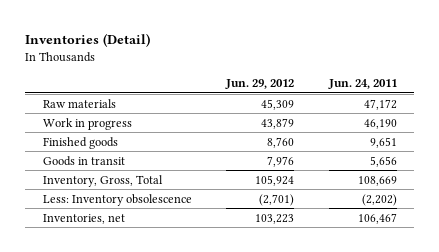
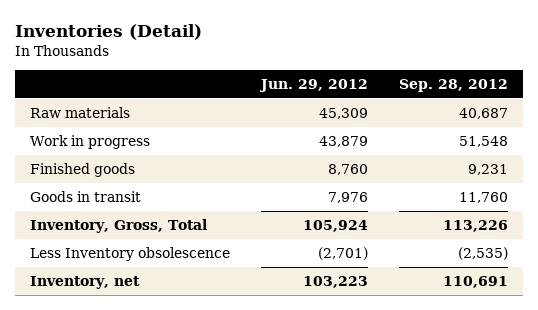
[327,79,397,90] Jun. 24, 2011 -> none
none -> [398,78,508,92] Sep. 28, 2012
[42,193,192,206] Less: Inventory obsolescence -> [29,247,230,262] Less Inventory obsolescence
[42,213,125,224] Inventories, net -> [29,276,140,290] Inventory, net

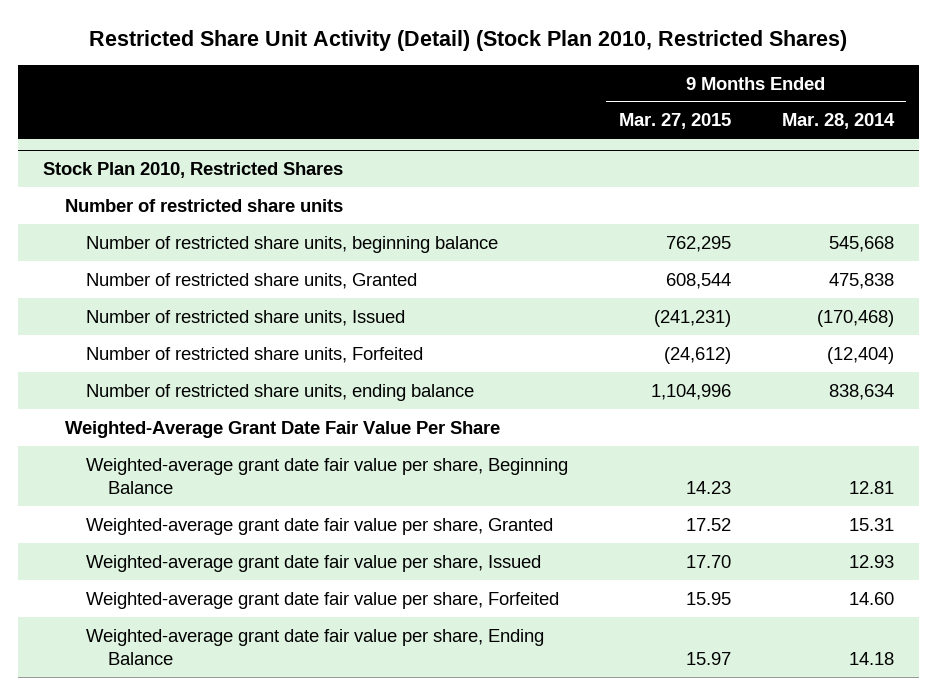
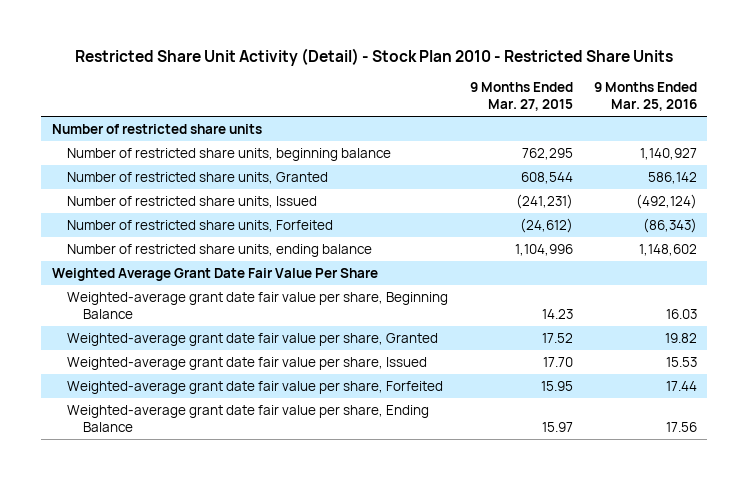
[89,30,848,52] Restricted Share Unit Activity (Detail) (Stock Plan 2010, Restricted Shares) -> [75,47,674,66] Restricted Share Unit Activity (Detail) - Stock Plan 2010 - Restricted Share Units
[781,113,895,130] Mar. 28, 2014 -> none
none -> [593,82,697,112] 9 Months Ended Mar. 25, 2016
[43,162,344,179] Stock Plan 2010, Restricted Shares -> none
[64,420,500,438] Weighted-Average Grant Date Fair Value Per Share -> [51,268,378,282] Weighted Average Grant Date Fair Value Per Share

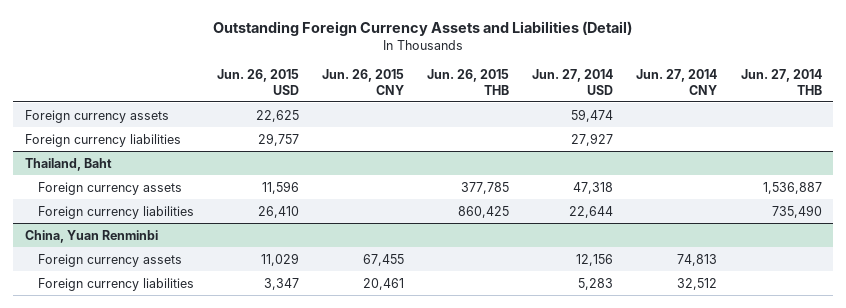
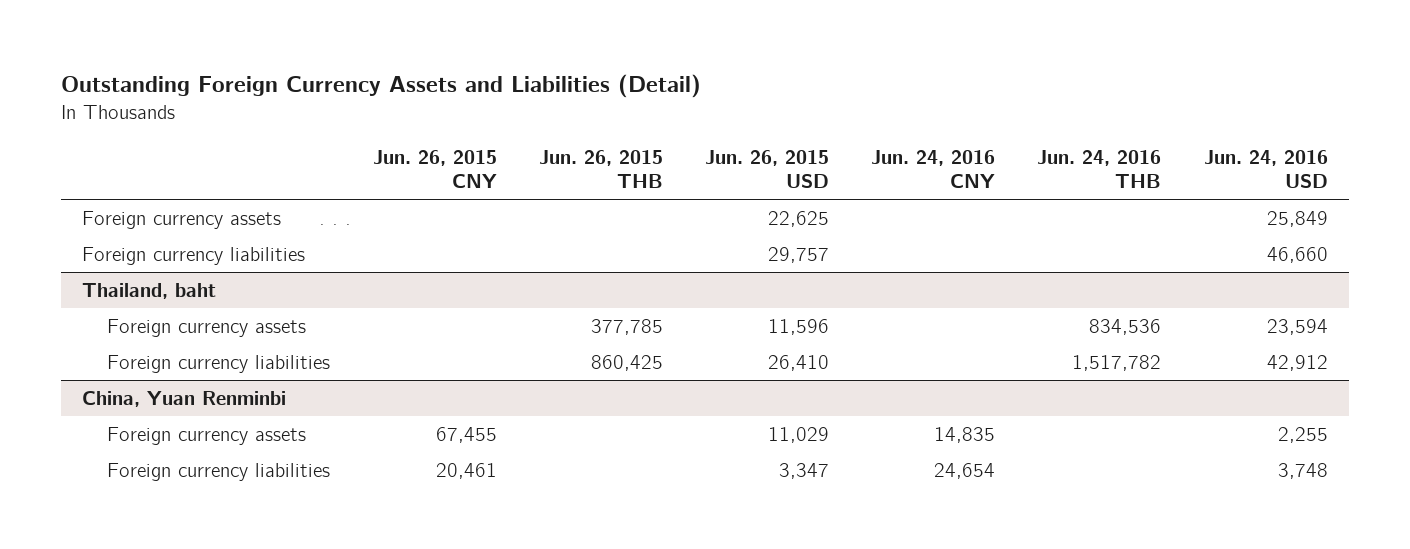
[532,69,614,95] Jun. 27, 2014 USD -> none
[636,69,718,95] Jun. 27, 2014 CNY -> none
[740,69,822,95] Jun. 27, 2014 THB -> none
none -> [871,149,996,189] Jun. 24, 2016 CNY
none -> [1037,149,1162,189] Jun. 24, 2016 THB
none -> [1203,149,1328,189] Jun. 24, 2016 USD
[24,157,112,171] Thailand, Baht -> [82,282,217,299] Thailand, baht

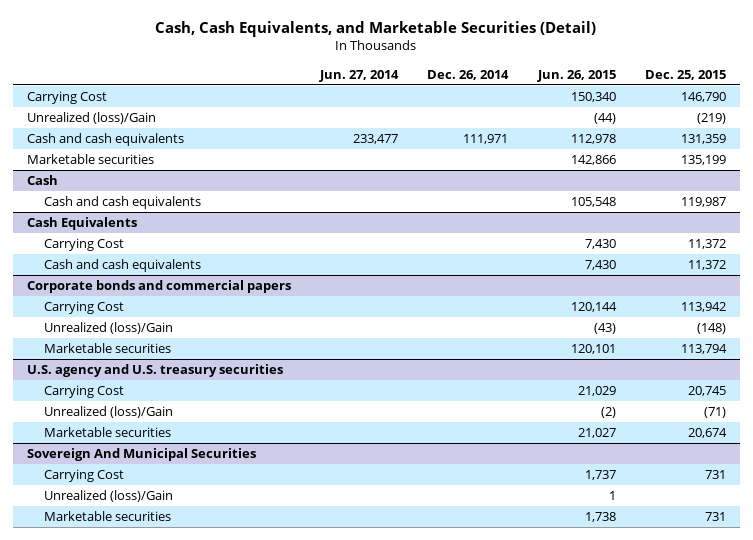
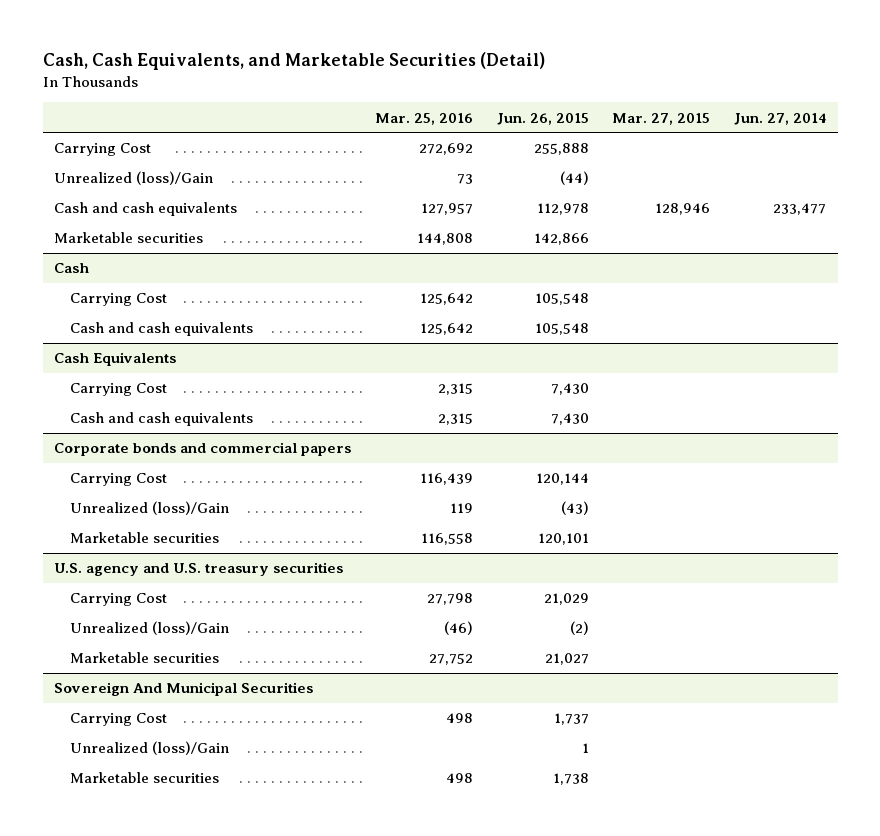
[427,69,510,80] Dec. 26, 2014 -> none
[644,69,726,80] Dec. 25, 2015 -> none
none -> [375,112,474,125] Mar. 25, 2016
none -> [612,112,711,125] Mar. 27, 2015
[570,92,616,103] 150,340 -> [533,143,589,156] 255,888
none -> [69,293,167,307] Carrying Cost

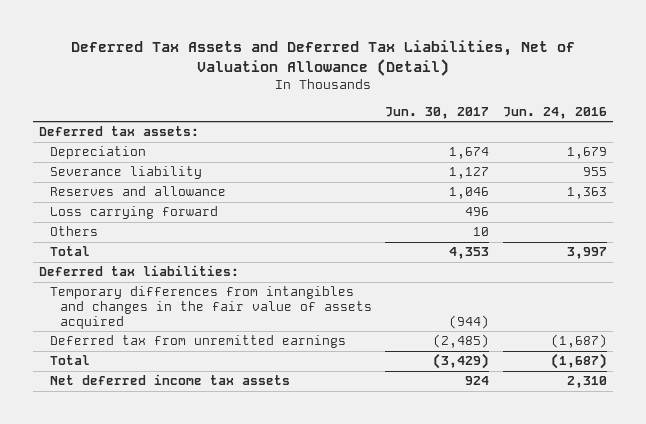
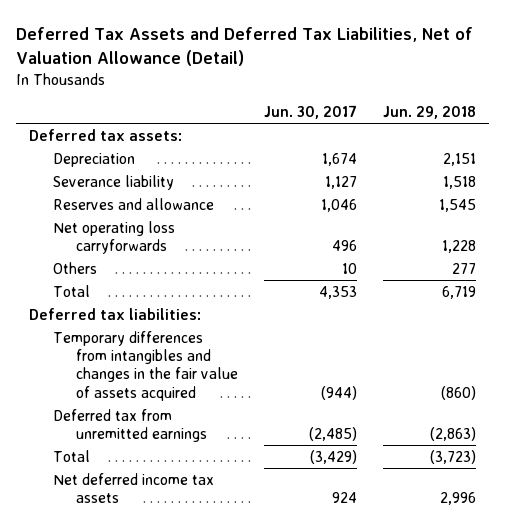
[502,106,607,119] Jun. 24, 2016 -> none
none -> [382,106,476,120] Jun. 29, 2018
[49,206,218,220] Loss carrying forward -> [52,220,175,254] Net operating loss carryforwards

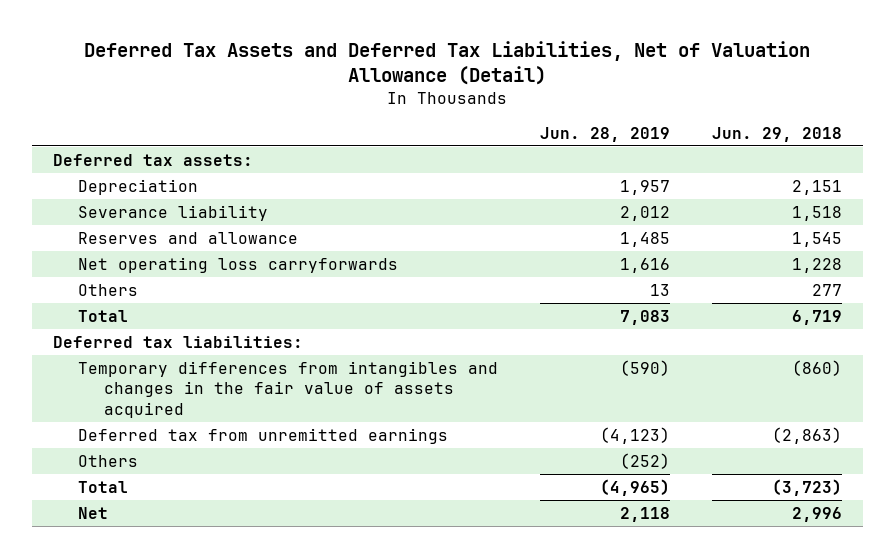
[263,105,357,120] Jun. 30, 2017 -> none
none -> [540,126,671,142] Jun. 28, 2019
none -> [78,455,139,468] Others
[52,472,214,503] Net deferred income tax assets -> [78,507,109,520] Net

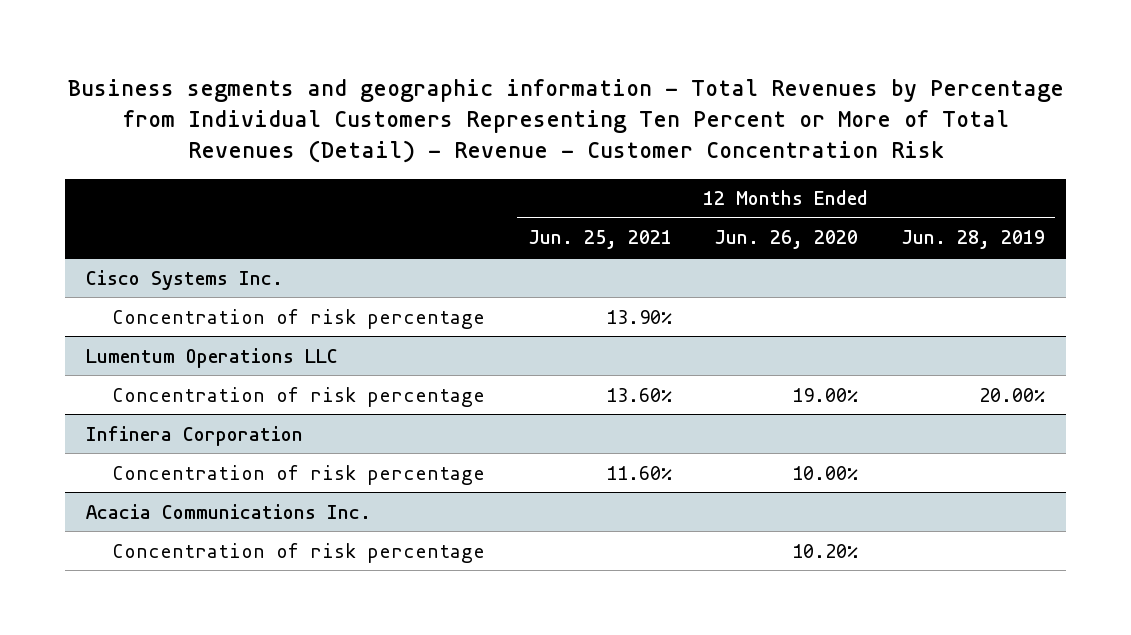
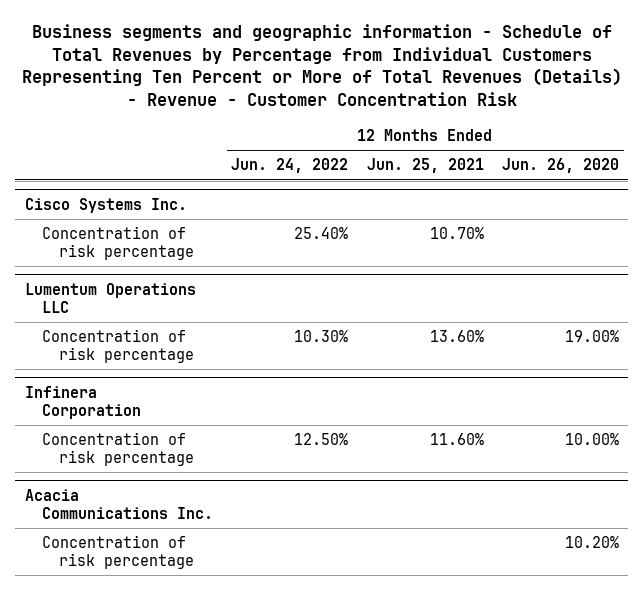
[67,79,1064,164] Business segments and geographic information - Total Revenues by Percentage from Individual Customers Representing Ten Percent or More of Total Revenues (Detail) - Revenue - Customer Concentration Risk -> [21,24,622,107] Business segments and geographic information - Schedule of Total Revenues by Percentage from Individual Customers Representing Ten Percent or More of Total Revenues (Details) - Revenue - Customer Concentration Risk
[900,230,1045,250] Jun. 28, 2019 -> none
none -> [231,158,349,174] Jun. 24, 2022
[605,309,672,324] 13.90% -> [429,227,484,240] 10.70%

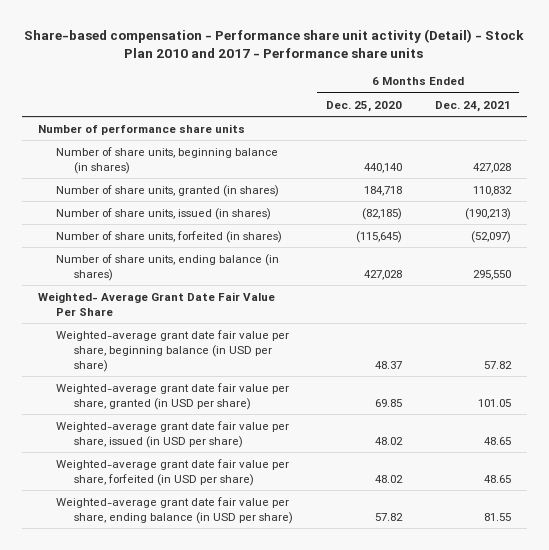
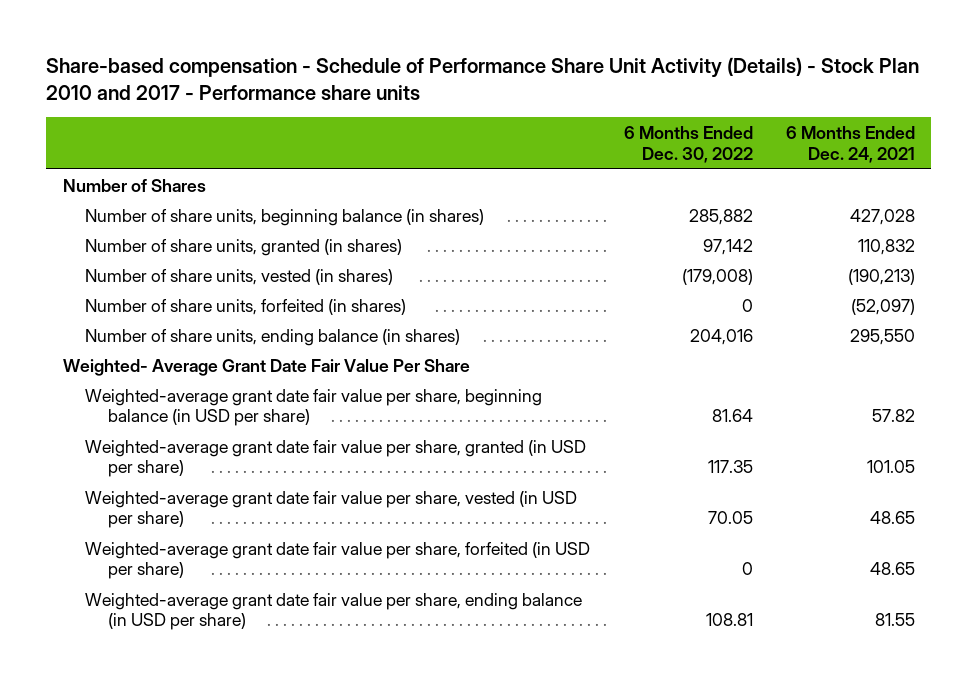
[24,28,525,58] Share-based compensation - Performance share unit activity (Detail) - Stock Plan 2010 and 2017 - Performance share units -> [46,57,920,101] Share-based compensation - Schedule of Performance Share Unit Activity (Details) - Stock Plan 2010 and 2017 - Performance share units
[325,100,402,112] Dec. 25, 2020 -> none
none -> [623,126,753,163] 6 Months Ended Dec. 30, 2022
[38,123,246,135] Number of performance share units -> [62,178,206,192] Number of Shares
[55,207,271,220] Number of share units, issued (in shares) -> [85,268,394,285] Number of share units, vested (in shares)
[55,420,289,448] Weighted-average grant date fair value per share, issued (in USD per share) -> [85,490,578,529] Weighted-average grant date fair value per share, vested (in USD per share)

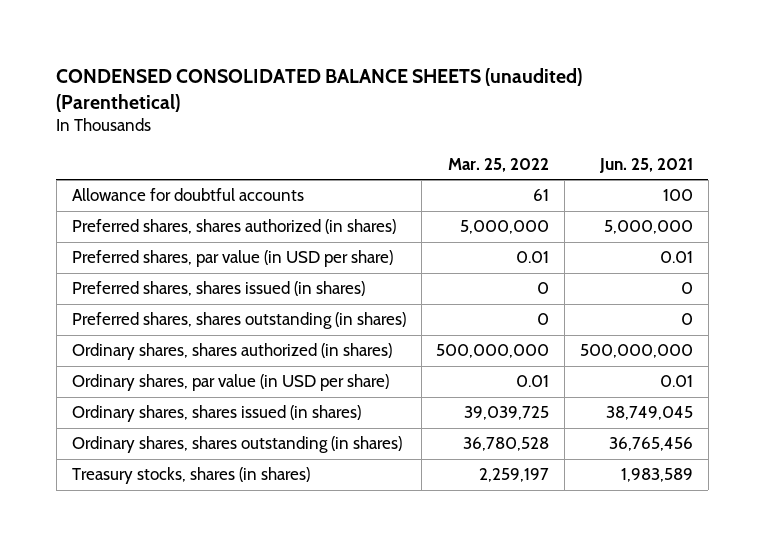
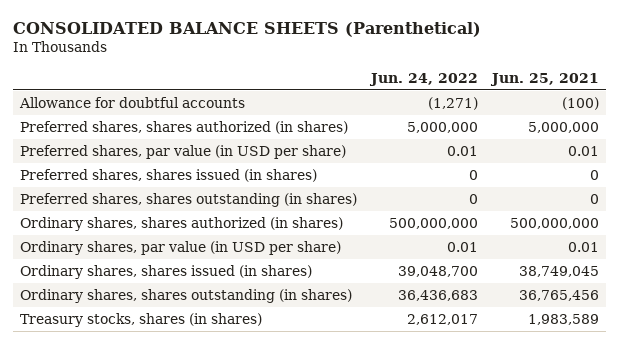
[56,67,583,112] CONDENSED CONSOLIDATED BALANCE SHEETS (unaudited) (Parenthetical) -> [13,22,482,38] CONSOLIDATED BALANCE SHEETS (Parenthetical)
[448,157,550,172] Mar. 25, 2022 -> none
none -> [369,72,479,86] Jun. 24, 2022
[663,189,694,202] 100 -> [562,97,600,111] (100)

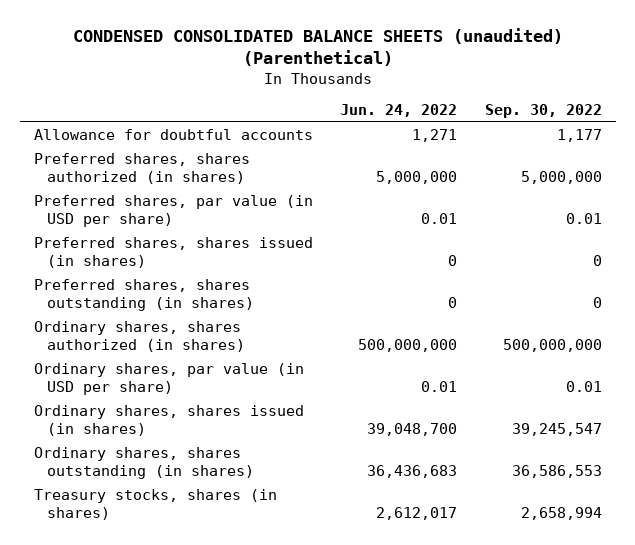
[13,22,482,38] CONSOLIDATED BALANCE SHEETS (Parenthetical) -> [72,28,563,67] CONDENSED CONSOLIDATED BALANCE SHEETS (unaudited) (Parenthetical)
[490,72,600,86] Jun. 25, 2021 -> none
none -> [484,104,602,119] Sep. 30, 2022
[428,97,479,111] (1,271) -> [412,129,458,143] 1,271

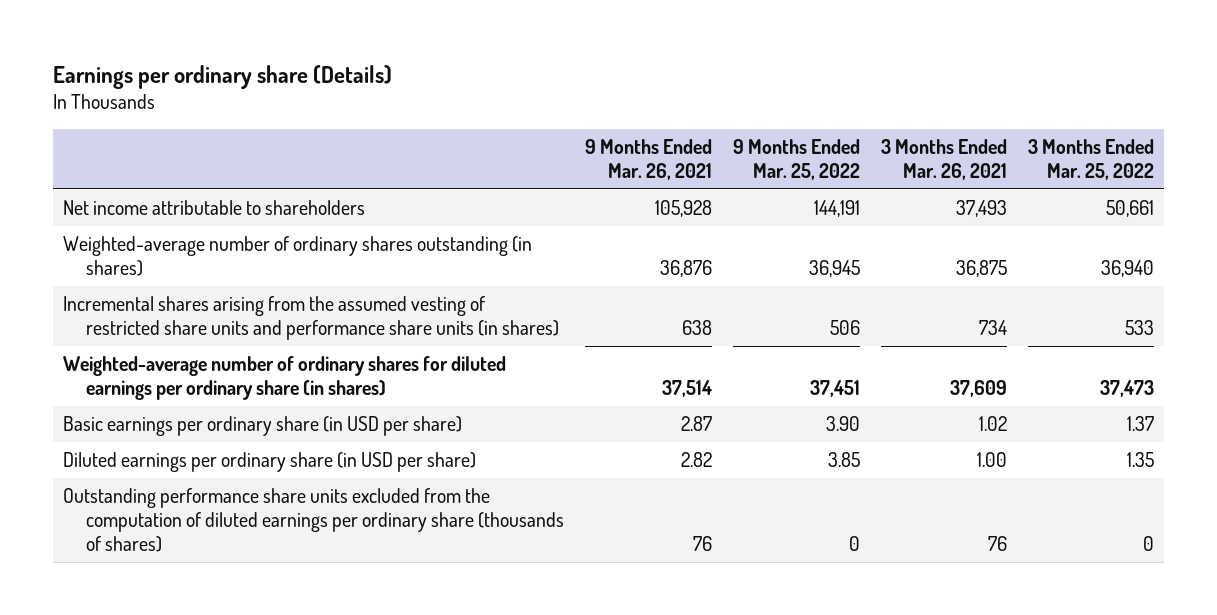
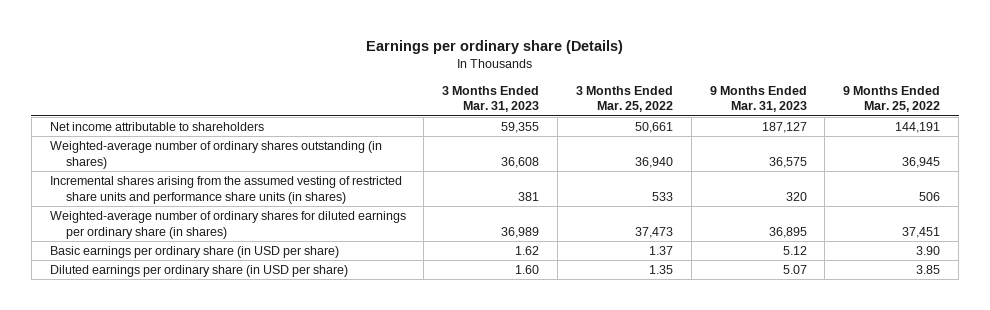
[585,138,713,180] 9 Months Ended Mar. 26, 2021 -> none
[880,138,1007,180] 3 Months Ended Mar. 26, 2021 -> none
none -> [442,85,540,113] 3 Months Ended Mar. 31, 2023
none -> [709,85,807,113] 9 Months Ended Mar. 31, 2023
[63,488,565,552] Outstanding performance share units excluded from the computation of diluted earnings per ordinary share (thousands of shares) -> none

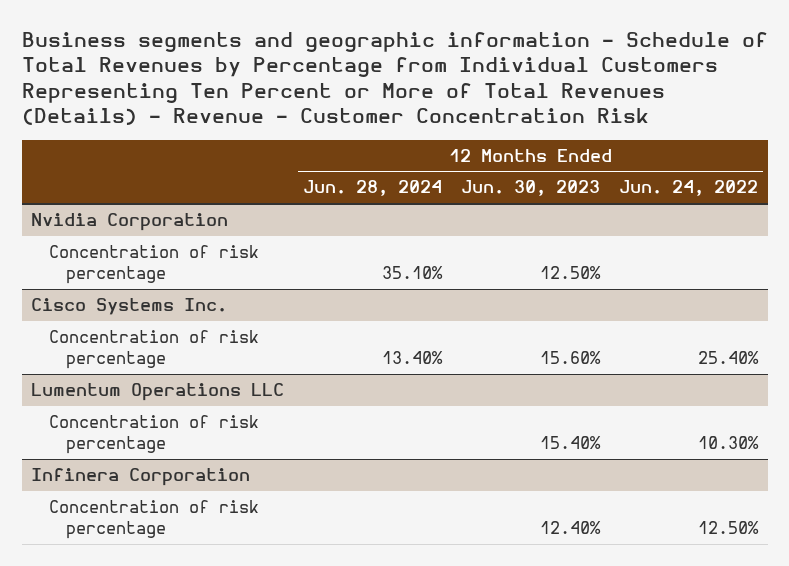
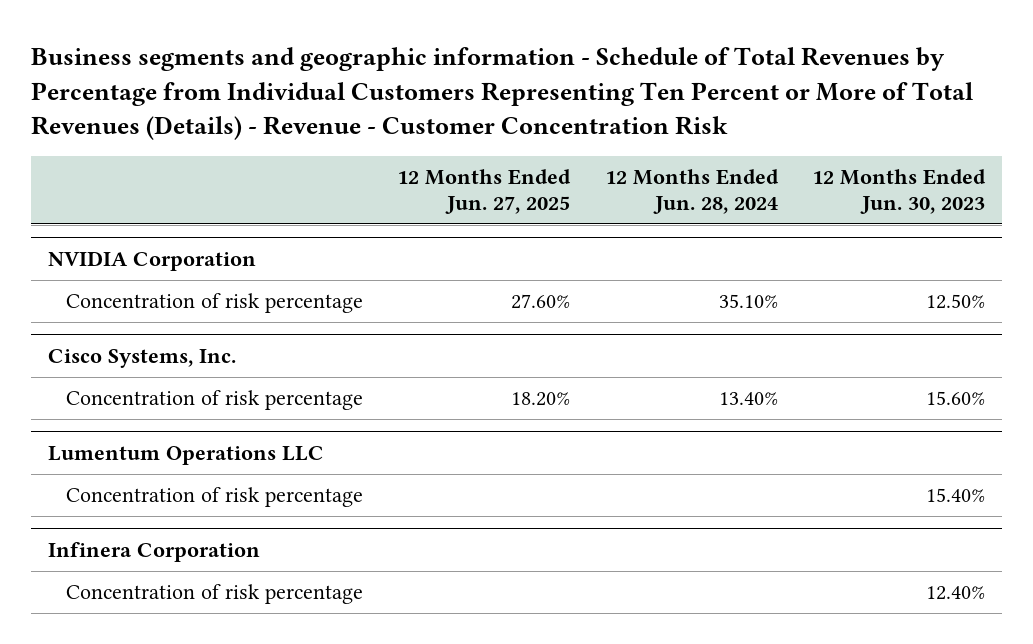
[619,180,759,197] Jun. 24, 2022 -> none
none -> [397,169,572,215] 12 Months Ended Jun. 27, 2025
[31,213,229,232] Nvidia Corporation -> [48,251,257,272] NVIDIA Corporation
[31,298,228,316] Cisco Systems Inc. -> [48,349,237,369] Cisco Systems, Inc.

